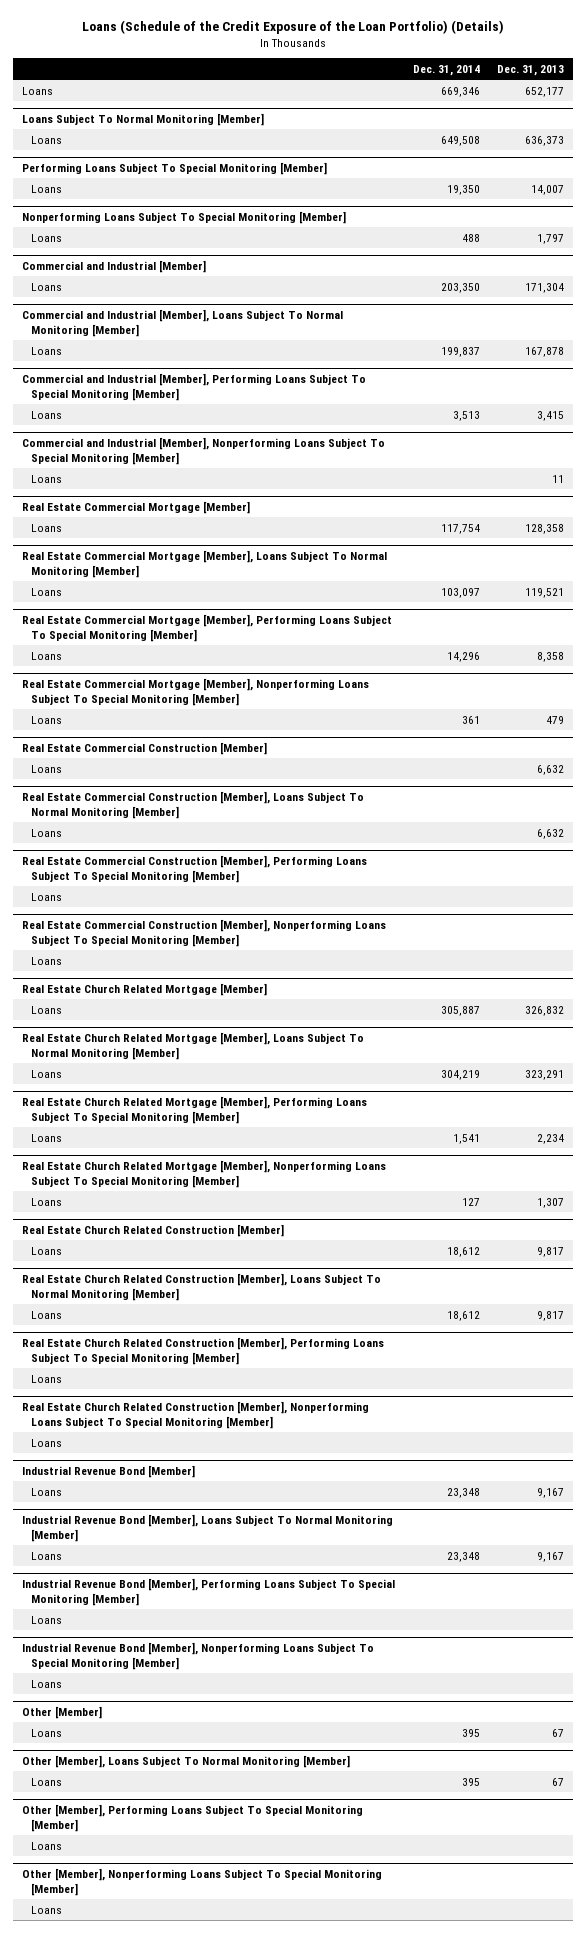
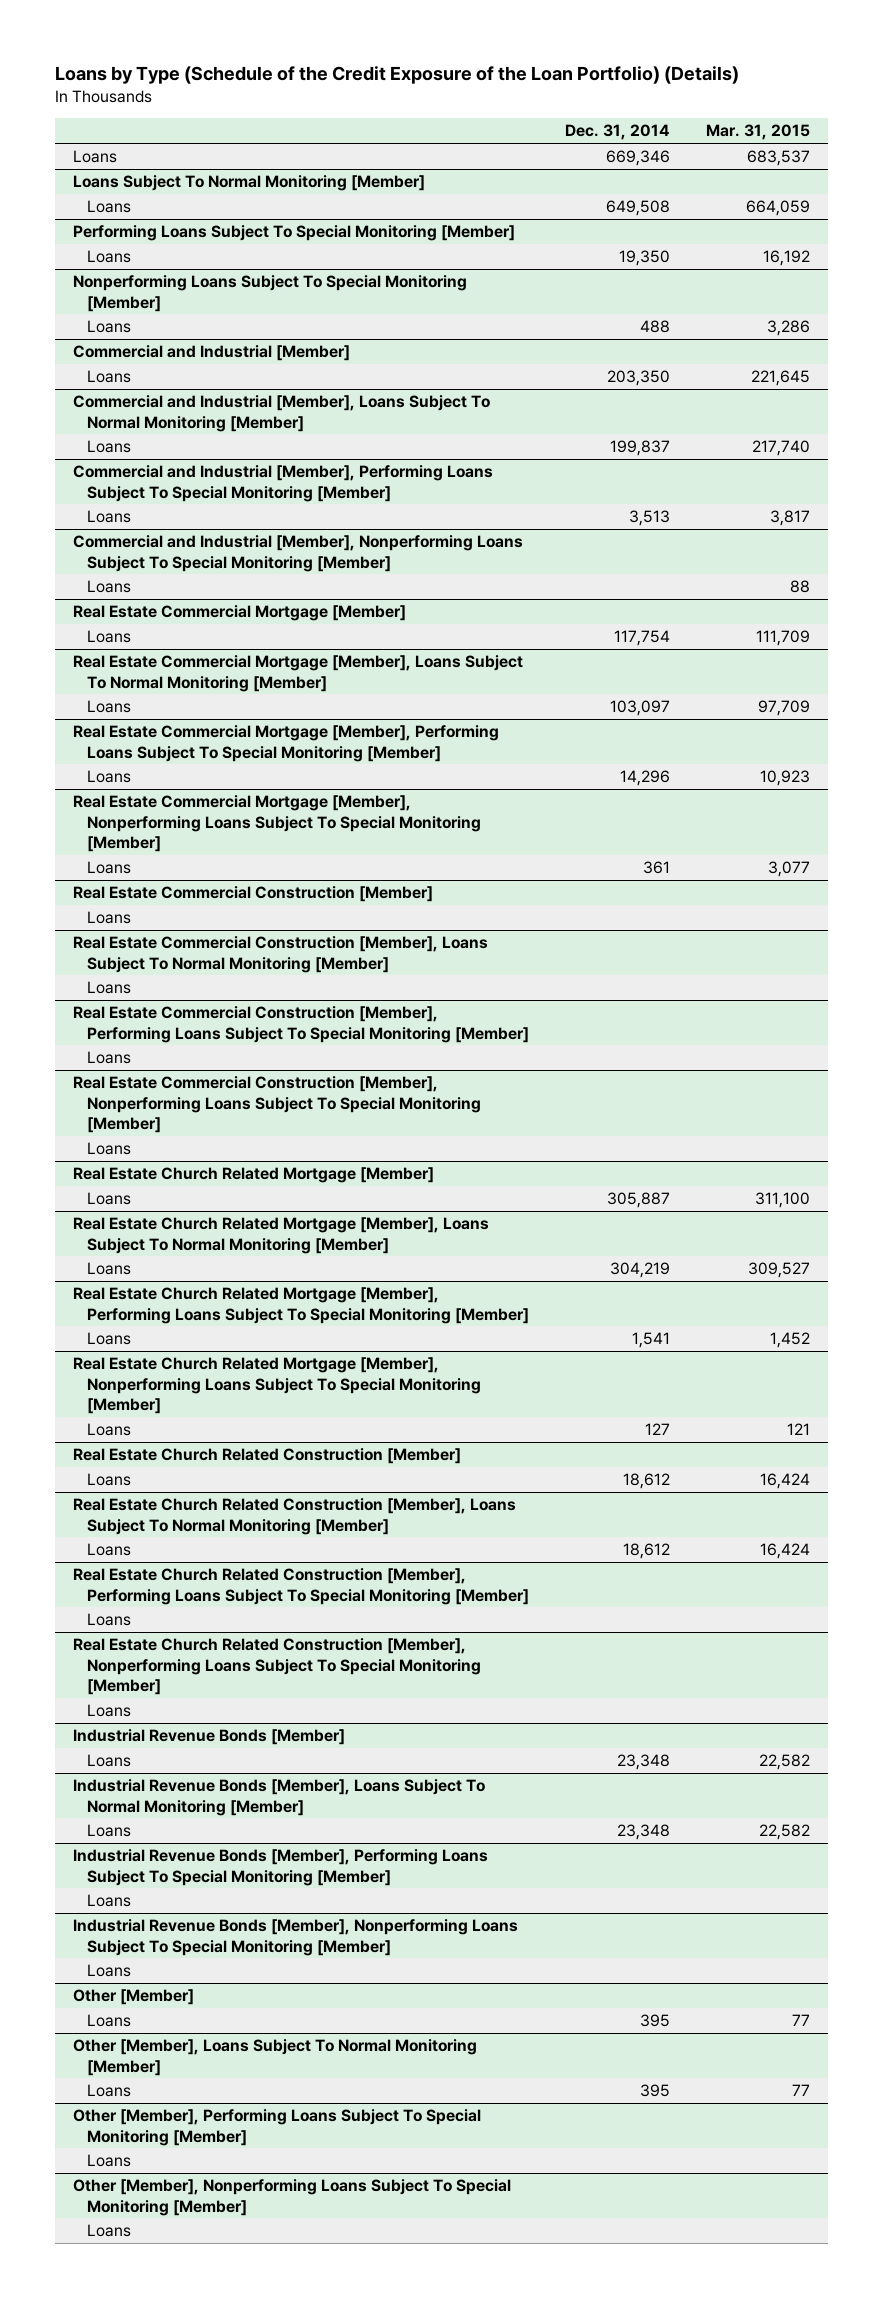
[82,19,505,34] Loans (Schedule of the Credit Exposure of the Loan Portfolio) (Details) -> [55,66,740,85] Loans by Type (Schedule of the Credit Exposure of the Loan Portfolio) (Details)
[497,65,565,77] Dec. 31, 2013 -> none
none -> [706,124,811,141] Mar. 31, 2015
[21,1465,195,1479] Industrial Revenue Bond [Member] -> [73,1729,346,1746] Industrial Revenue Bonds [Member]
[21,1514,393,1542] Industrial Revenue Bond [Member], Loans Subject To Normal Monitoring [Member] -> [73,1779,486,1816] Industrial Revenue Bonds [Member], Loans Subject To Normal Monitoring [Member]
[21,1578,395,1606] Industrial Revenue Bond [Member], Performing Loans Subject To Special Monitoring [Member] -> [73,1849,489,1886] Industrial Revenue Bonds [Member], Performing Loans Subject To Special Monitoring [Member]
[21,1642,374,1670] Industrial Revenue Bond [Member], Nonperforming Loans Subject To Special Monitoring [Member] -> [73,1919,519,1956] Industrial Revenue Bonds [Member], Nonperforming Loans Subject To Special Monitoring [Member]

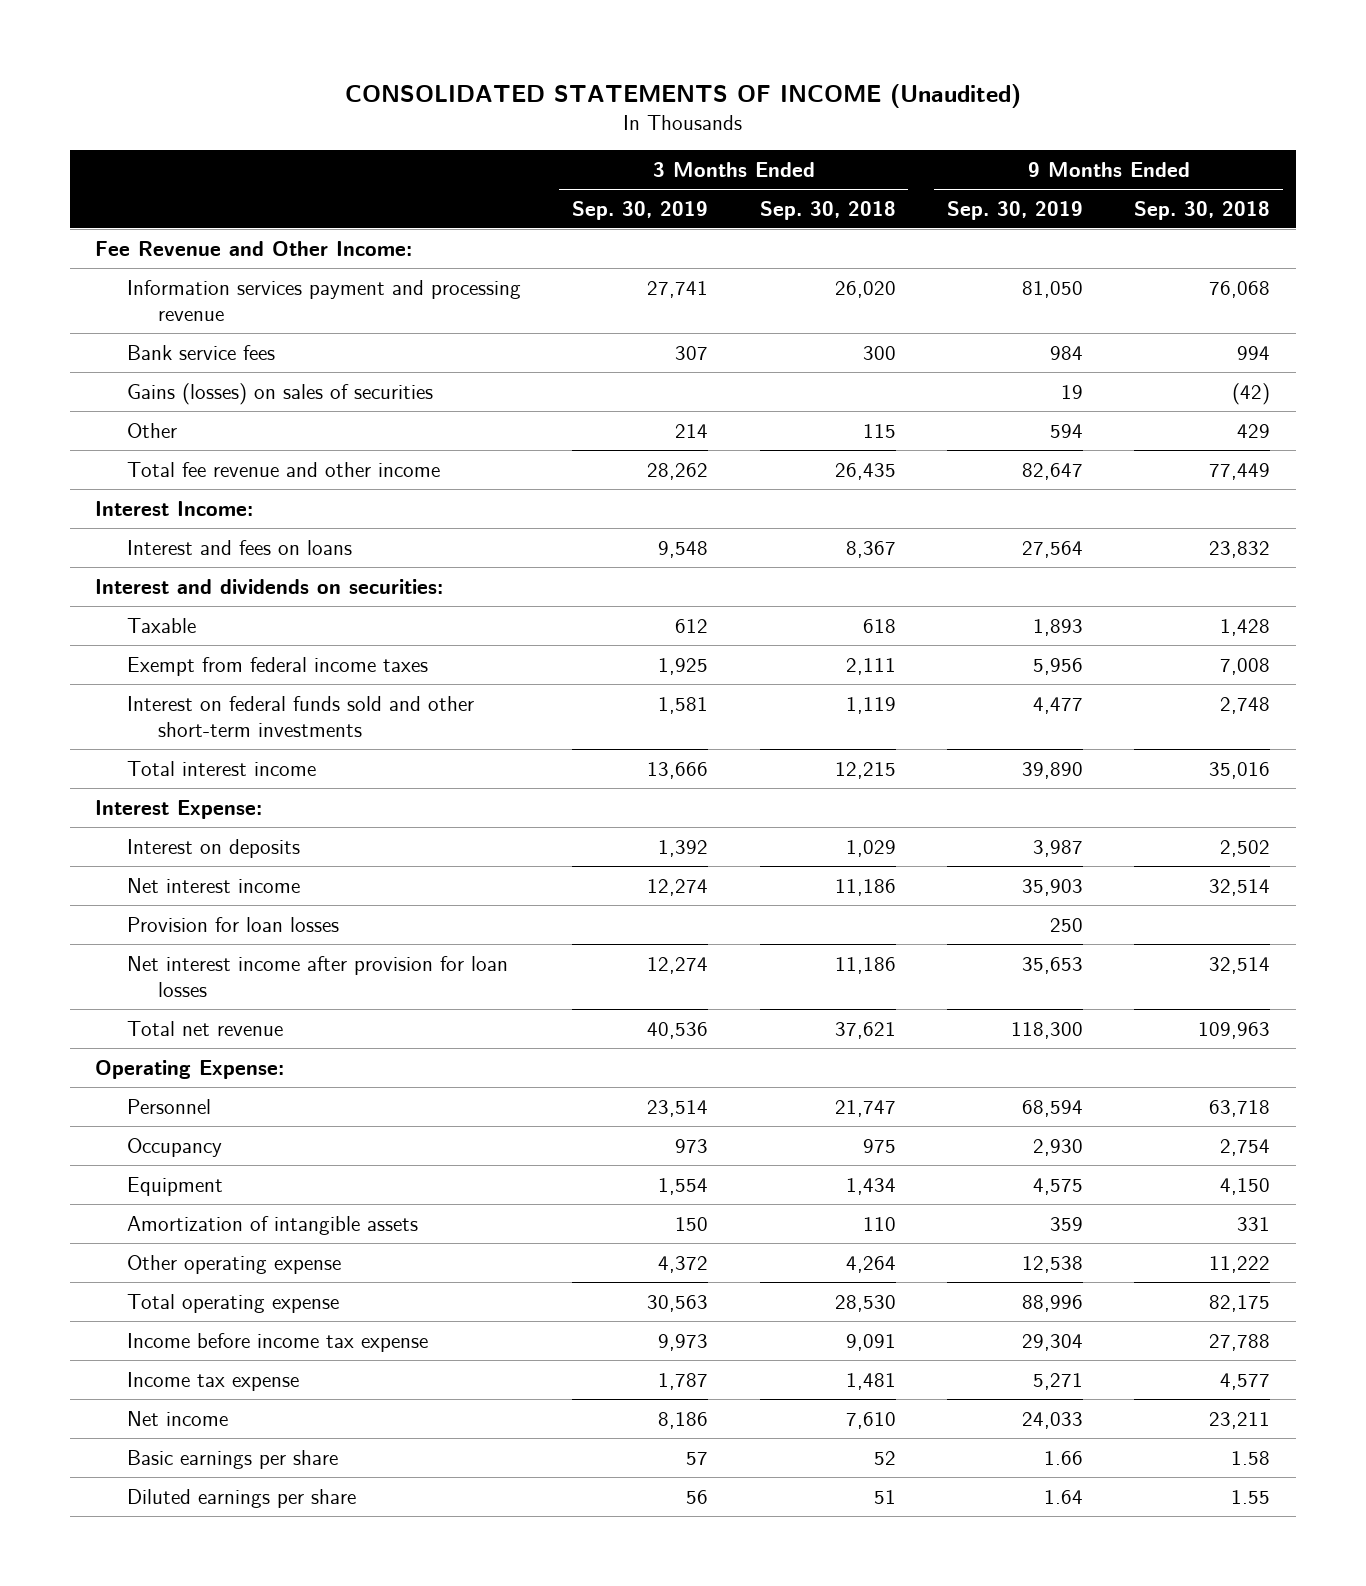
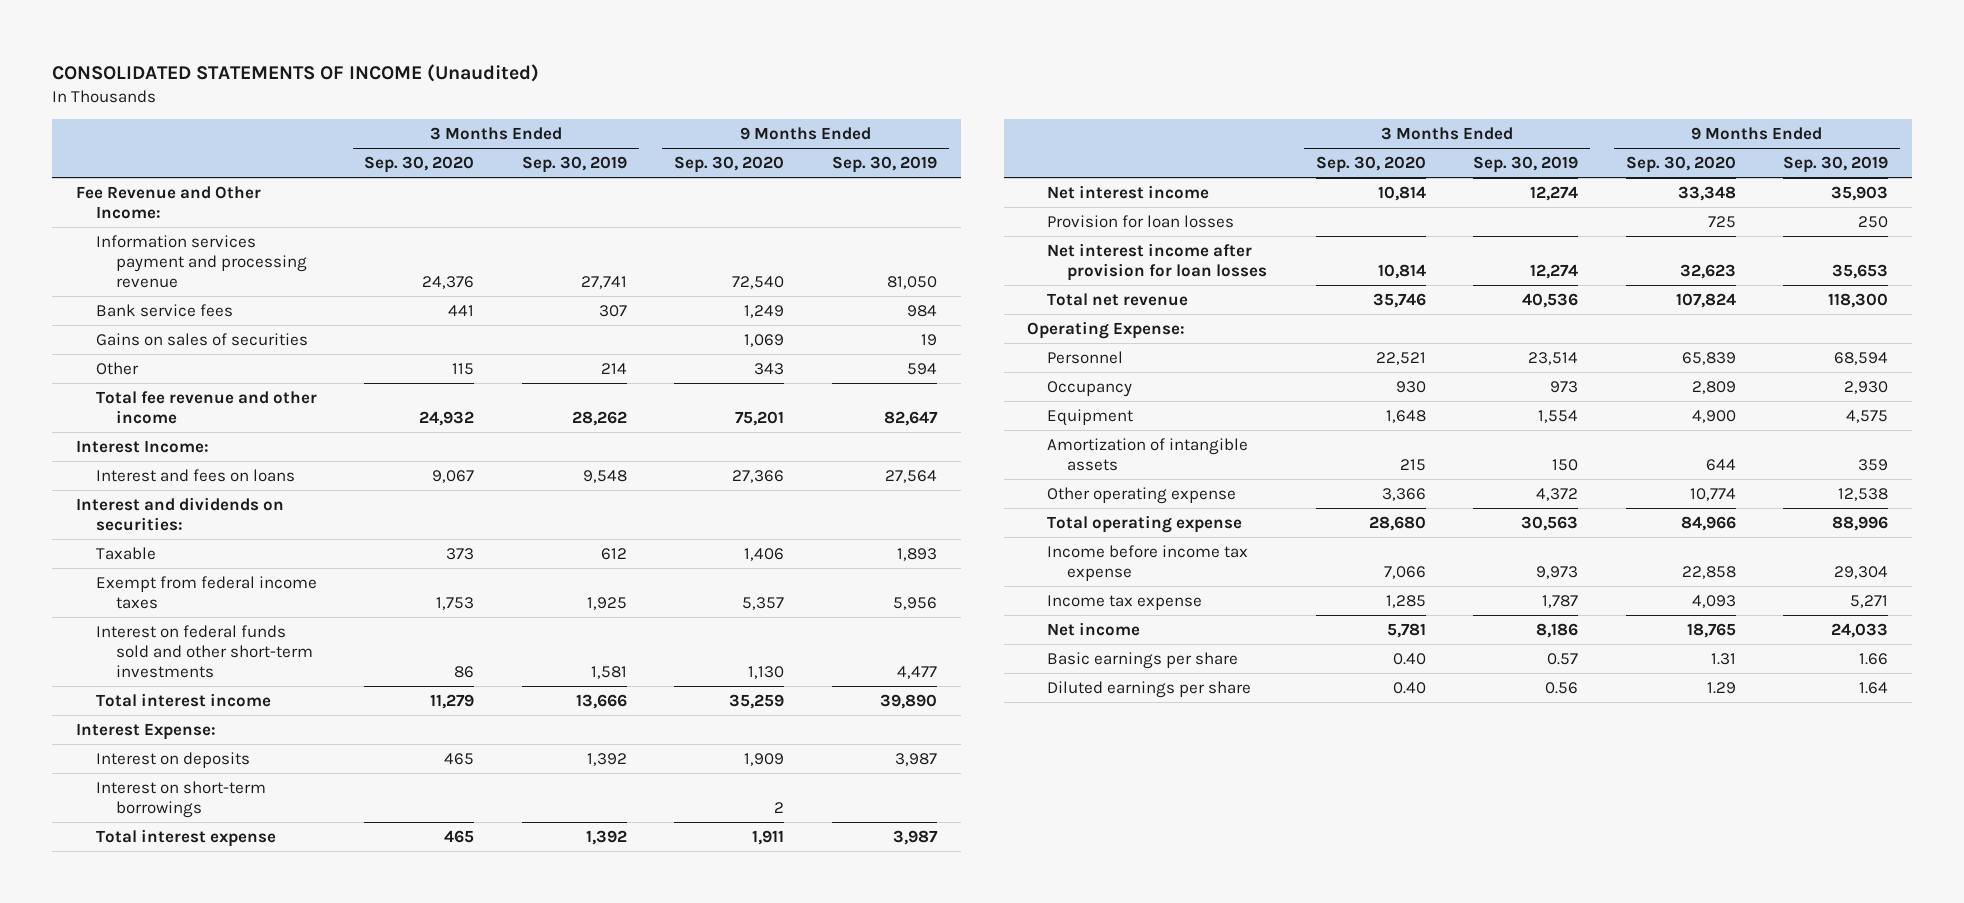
[759,200,896,220] Sep. 30, 2018 -> none
[1134,200,1271,220] Sep. 30, 2018 -> none
none -> [364,156,475,174] Sep. 30, 2020
none -> [674,156,785,174] Sep. 30, 2020
[126,382,433,405] Gains (losses) on sales of securities -> [95,332,308,346] Gains on sales of securities
none -> [95,780,266,818] Interest on short-term borrowings
none -> [95,828,276,847] Total interest expense
[686,1451,709,1465] 57 -> [1547,652,1579,665] 0.57
[686,1489,709,1504] 56 -> [1545,681,1579,694] 0.56

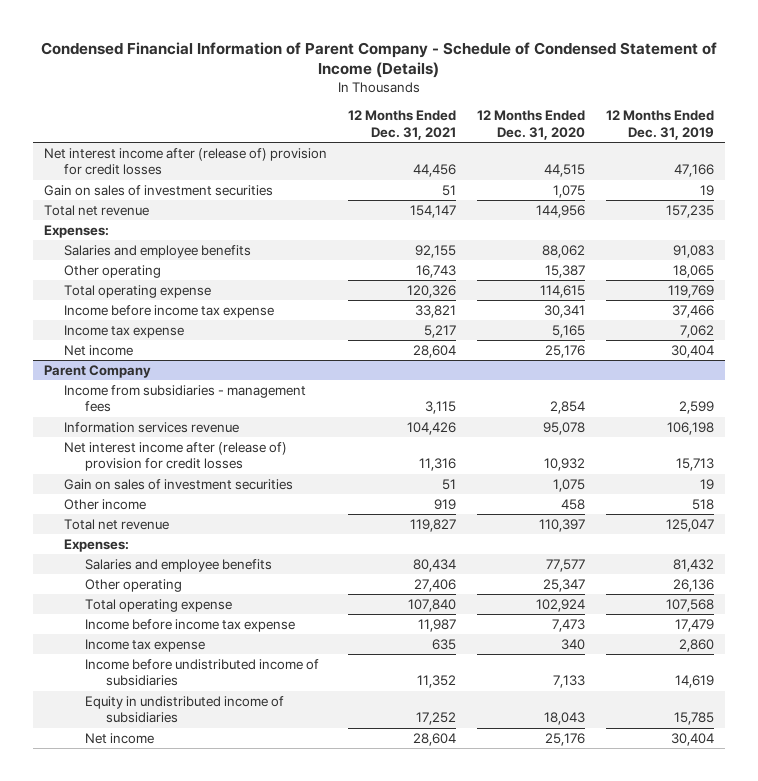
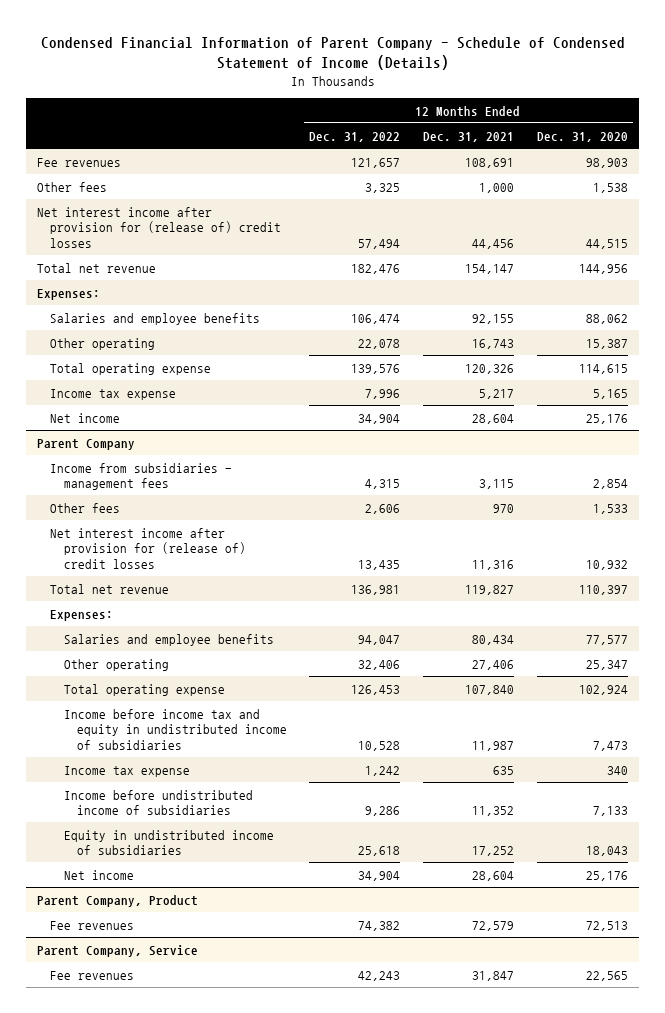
[606,110,715,140] 12 Months Ended Dec. 31, 2019 -> none
none -> [309,131,401,142] Dec. 31, 2022
[43,184,273,196] Gain on sales of investment securities -> none
none -> [37,157,122,167] Fee revenues
none -> [37,181,108,192] Other fees
[43,147,327,176] Net interest income after (release of) provision for credit losses -> [37,206,282,248] Net interest income after provision for (release of) credit losses
[64,304,275,318] Income before income tax expense -> none
[64,421,240,433] Information services revenue -> none
[64,478,294,490] Gain on sales of investment securities -> none
[64,498,147,510] Other income -> none
none -> [50,502,121,513] Other fees
[64,441,288,472] Net interest income after (release of) provision for credit losses -> [50,527,246,569] Net interest income after provision for (release of) credit losses
[84,618,295,632] Income before income tax expense -> [63,708,287,750] Income before income tax and equity in undistributed income of subsidiaries
none -> [37,894,199,907] Parent Company, Product
none -> [50,920,135,930] Fee revenues
none -> [37,944,199,957] Parent Company, Service
none -> [50,970,135,980] Fee revenues

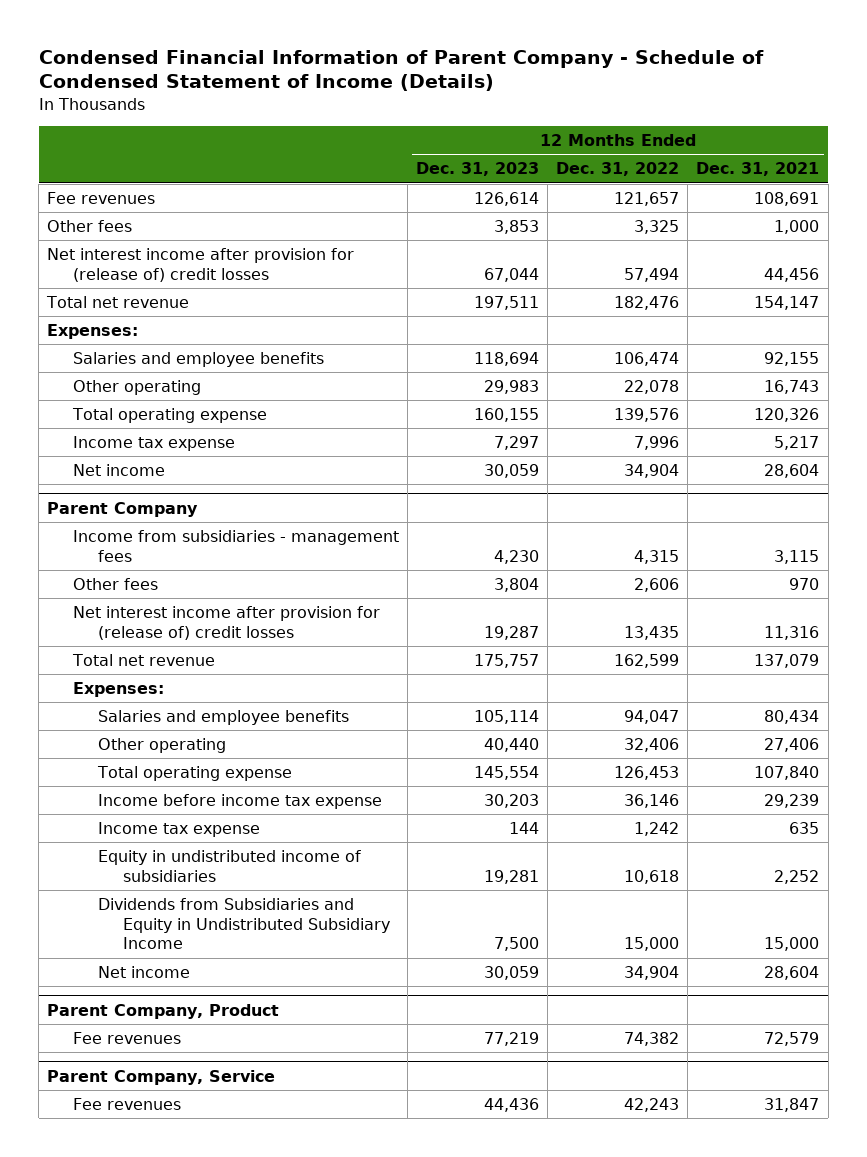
[536,131,628,142] Dec. 31, 2020 -> none
none -> [415,162,539,177] Dec. 31, 2023
[351,584,401,595] 136,981 -> [614,654,680,669] 162,599
[464,584,514,595] 119,827 -> [754,654,820,669] 137,079
[63,708,287,750] Income before income tax and equity in undistributed income of subsidiaries -> [97,794,382,810] Income before income tax expense
[358,740,401,751] 10,528 -> [624,794,680,809] 36,146
[471,740,514,751] 11,987 -> [764,794,820,809] 29,239
[63,789,253,816] Income before undistributed income of subsidiaries -> none
[358,846,401,857] 25,618 -> [624,869,680,884] 10,618
[471,846,514,857] 17,252 -> [774,869,820,884] 2,252
none -> [97,898,391,950] Dividends from Subsidiaries and Equity in Undistributed Subsidiary Income

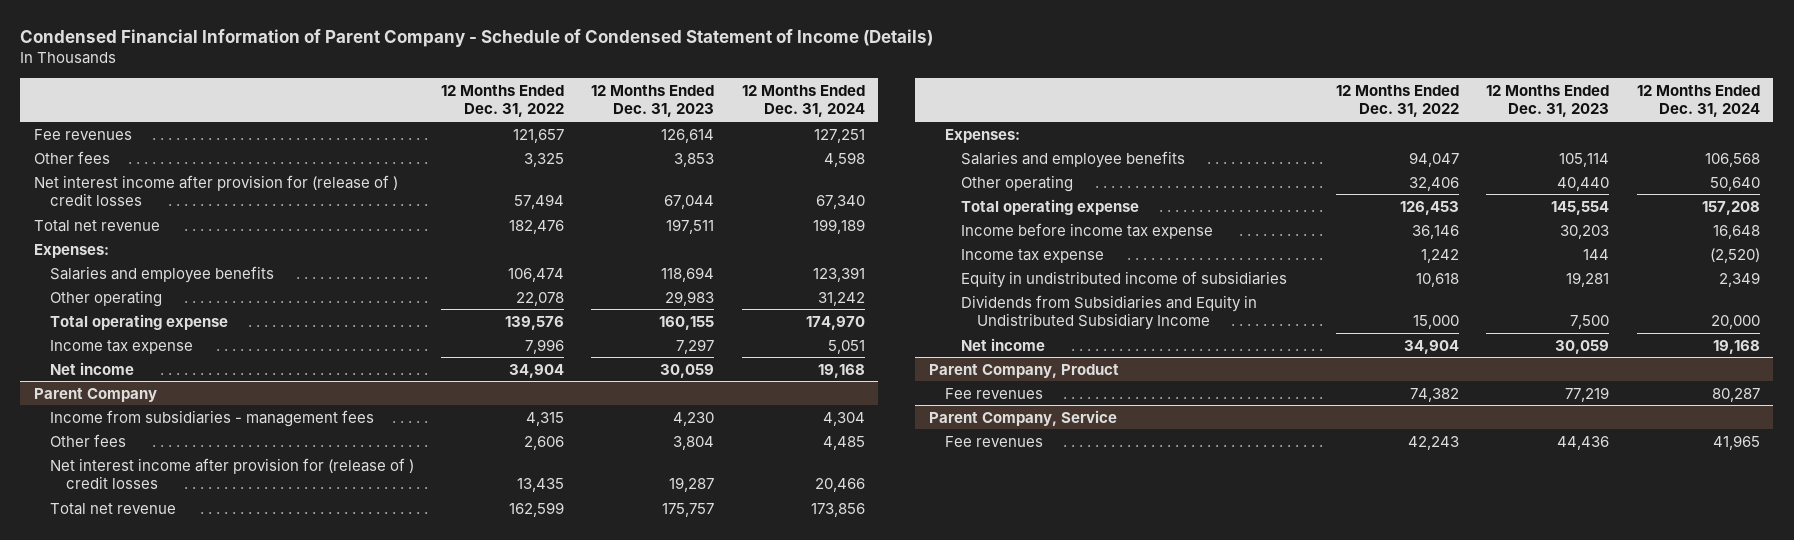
[696,162,820,177] Dec. 31, 2021 -> none
none -> [741,84,865,118] 12 Months Ended Dec. 31, 2024
[47,248,355,282] Net interest income after provision for (release of) credit losses -> [33,174,398,207] Net interest income after provision for (release of ) credit losses
[72,606,380,640] Net interest income after provision for (release of) credit losses -> [50,457,415,490] Net interest income after provision for (release of ) credit losses

